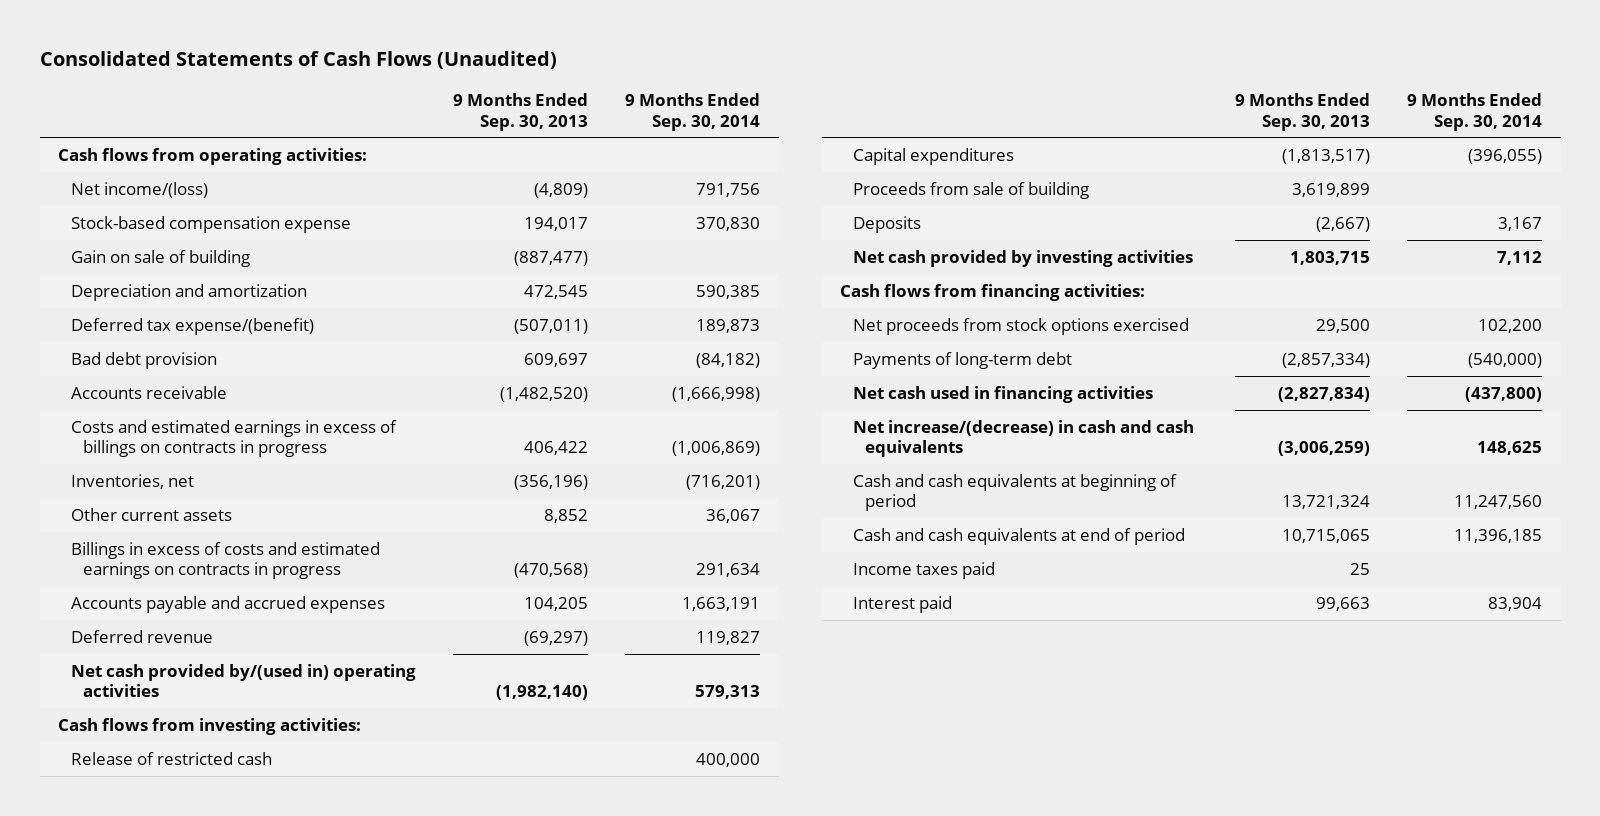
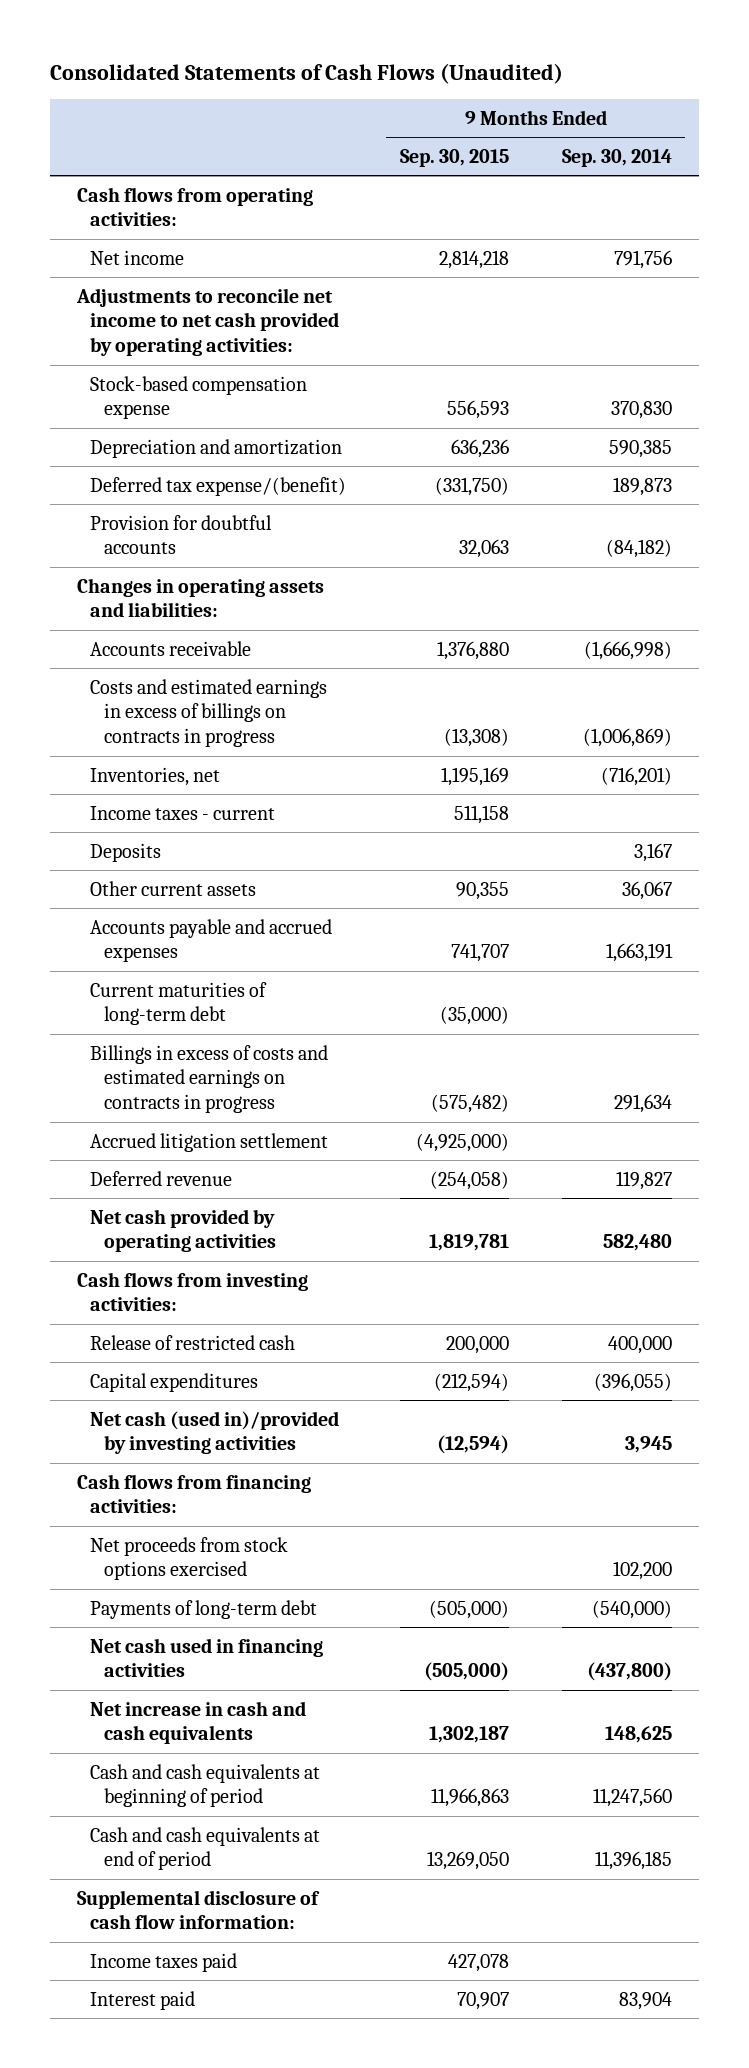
[452,93,588,131] 9 Months Ended Sep. 30, 2013 -> none
none -> [399,148,509,167] Sep. 30, 2015
[70,182,208,199] Net income/(loss) -> [90,249,185,265] Net income
none -> [75,287,340,357] Adjustments to reconcile net income to net cash provided by operating activities:
[70,250,250,268] Gain on sale of building -> none
[70,352,217,370] Bad debt provision -> [90,514,273,555] Provision for doubtful accounts
none -> [76,577,324,618] Changes in operating assets and liabilities:
none -> [90,805,276,820] Income taxes - current
[852,216,921,234] Deposits -> [90,842,162,862] Deposits
none -> [90,981,268,1026] Current maturities of long-term debt
[70,542,380,580] Billings in excess of costs and estimated earnings on contracts in progress -> [90,1044,329,1114] Billings in excess of costs and estimated earnings on contracts in progress
none -> [90,1132,329,1152] Accrued litigation settlement
[70,664,416,698] Net cash provided by/(used in) operating activities -> [90,1208,277,1253] Net cash provided by operating activities
[695,685,761,700] 579,313 -> [603,1234,673,1252] 582,480
[852,182,1089,200] Proceeds from sale of building -> none
[852,250,1193,268] Net cash provided by investing activities -> [90,1410,340,1455] Net cash (used in)/provided by investing activities
[1496,251,1542,266] 7,112 -> [625,1436,673,1454] 3,945
[852,420,1194,458] Net increase/(decrease) in cash and cash equivalents -> [90,1700,307,1745] Net increase in cash and cash equivalents
none -> [76,1889,320,1930] Supplemental disclosure of cash flow information:

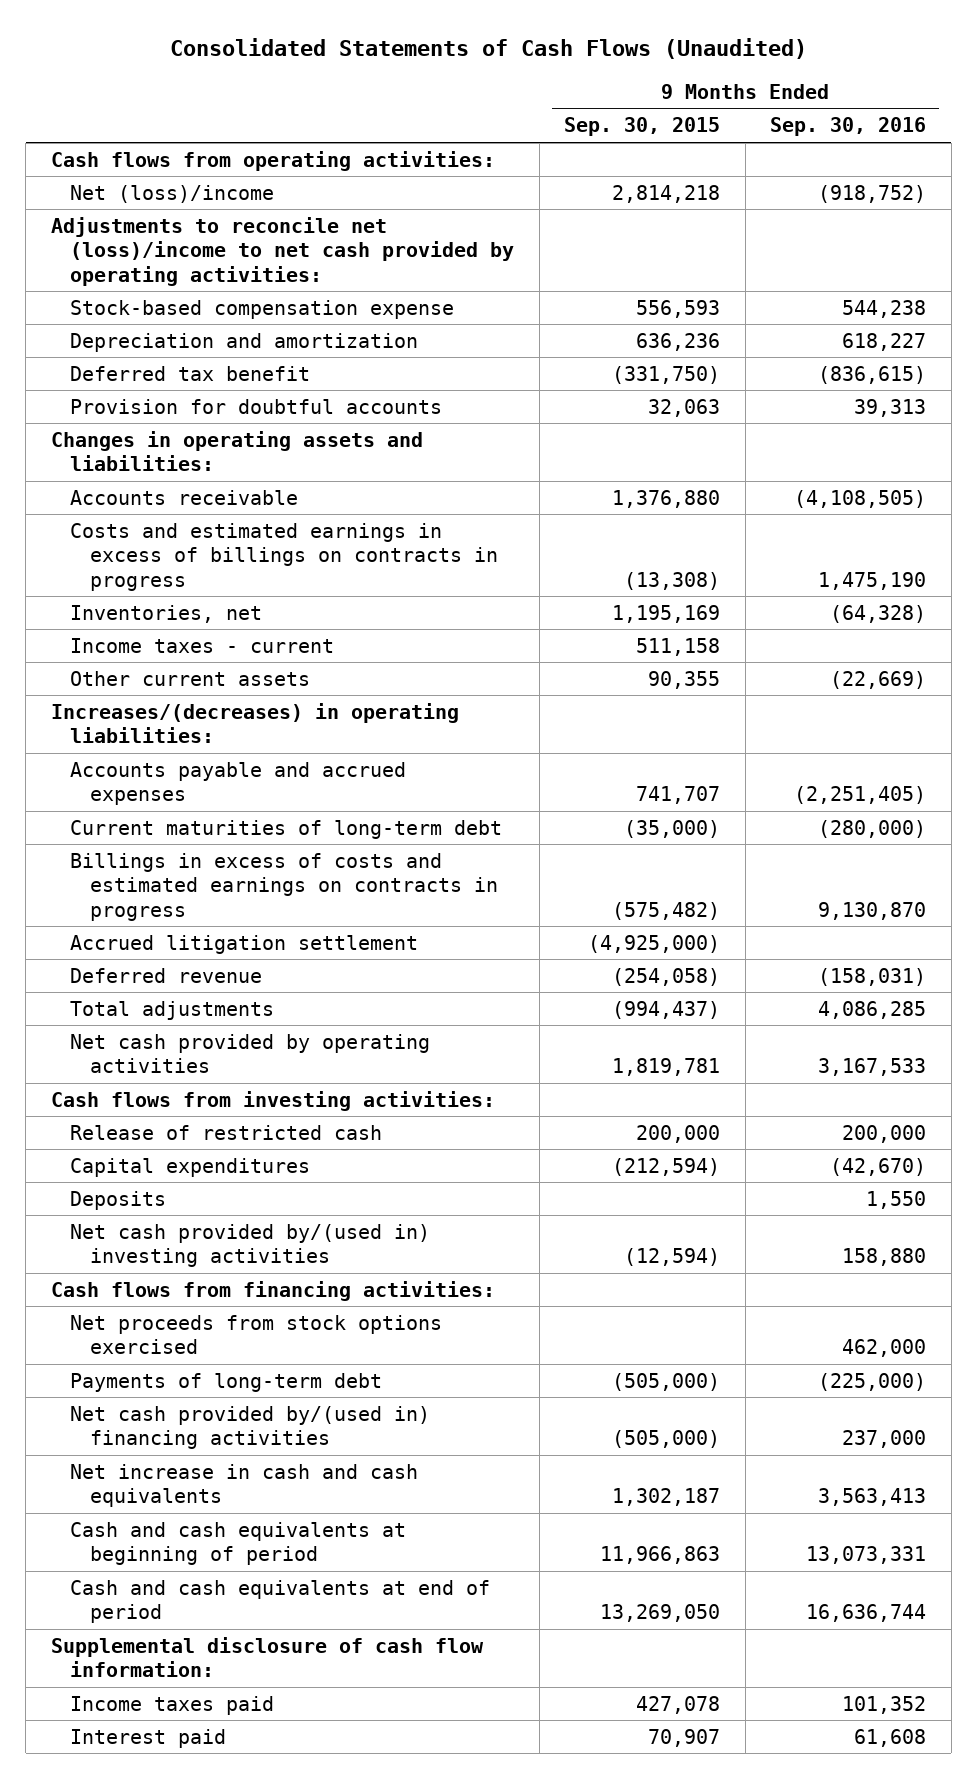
[562,148,673,167] Sep. 30, 2014 -> none
none -> [770,117,927,137] Sep. 30, 2016
[90,249,185,265] Net income -> [70,184,275,203] Net (loss)/income
[75,287,340,357] Adjustments to reconcile net income to net cash provided by operating activities: -> [50,216,515,286] Adjustments to reconcile net (loss)/income to net cash provided by operating activities:
[90,476,347,496] Deferred tax expense/(benefit) -> [70,365,311,381] Deferred tax benefit
none -> [50,702,459,744] Increases/(decreases) in operating liabilities:
none -> [70,1000,275,1020] Total adjustments
[90,842,162,862] Deposits -> [70,1190,167,1210] Deposits
[90,1410,340,1455] Net cash (used in)/provided by investing activities -> [70,1223,431,1268] Net cash provided by/(used in) investing activities
[90,1637,324,1678] Net cash used in financing activities -> [70,1405,431,1450] Net cash provided by/(used in) financing activities

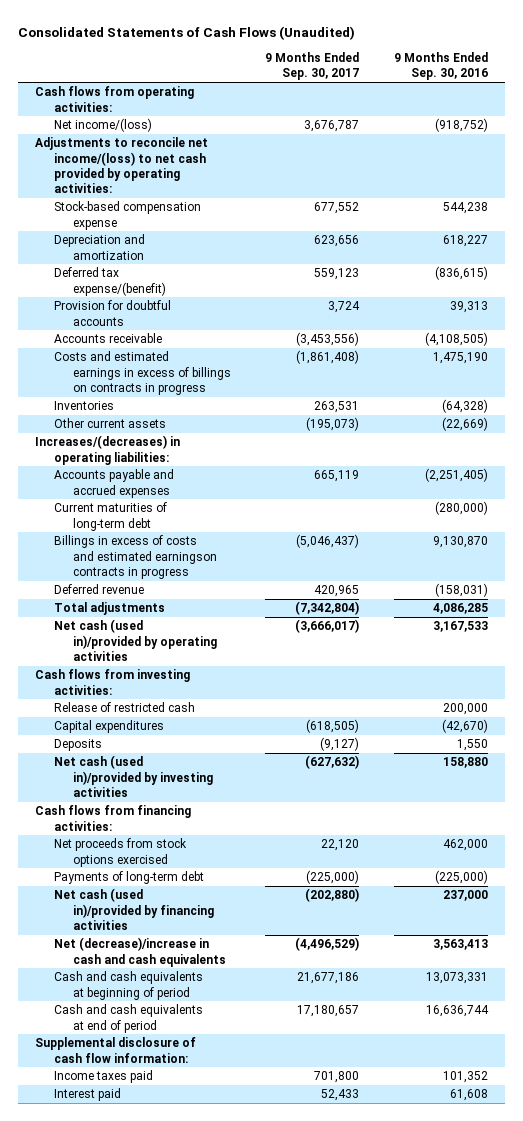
[564,117,721,137] Sep. 30, 2015 -> none
none -> [265,51,360,81] 9 Months Ended Sep. 30, 2017
[70,184,275,203] Net (loss)/income -> [54,118,153,133] Net income/(loss)
[50,216,515,286] Adjustments to reconcile net (loss)/income to net cash provided by operating activities: -> [35,137,209,193] Adjustments to reconcile net income/(loss) to net cash provided by operating activities:
[70,365,311,381] Deferred tax benefit -> [54,267,167,296] Deferred tax expense/(benefit)
[50,430,423,472] Changes in operating assets and liabilities: -> none
[70,637,335,653] Income taxes - current -> none
[70,604,263,623] Inventories, net -> [54,401,115,411] Inventories
[70,934,419,954] Accrued litigation settlement -> none
[70,852,499,921] Billings in excess of costs and estimated earnings on contracts in progress -> [54,535,218,579] Billings in excess of costs and estimated earningson contracts in progress
[70,1033,431,1074] Net cash provided by operating activities -> [54,619,218,661] Net cash (used in)/provided by operating activities
[70,1223,431,1268] Net cash provided by/(used in) investing activities -> [54,755,214,797] Net cash (used in)/provided by investing activities
[70,1405,431,1450] Net cash provided by/(used in) financing activities -> [54,888,215,930] Net cash (used in)/provided by financing activities
[70,1463,419,1508] Net increase in cash and cash equivalents -> [54,937,227,967] Net (decrease)/increase in cash and cash equivalents

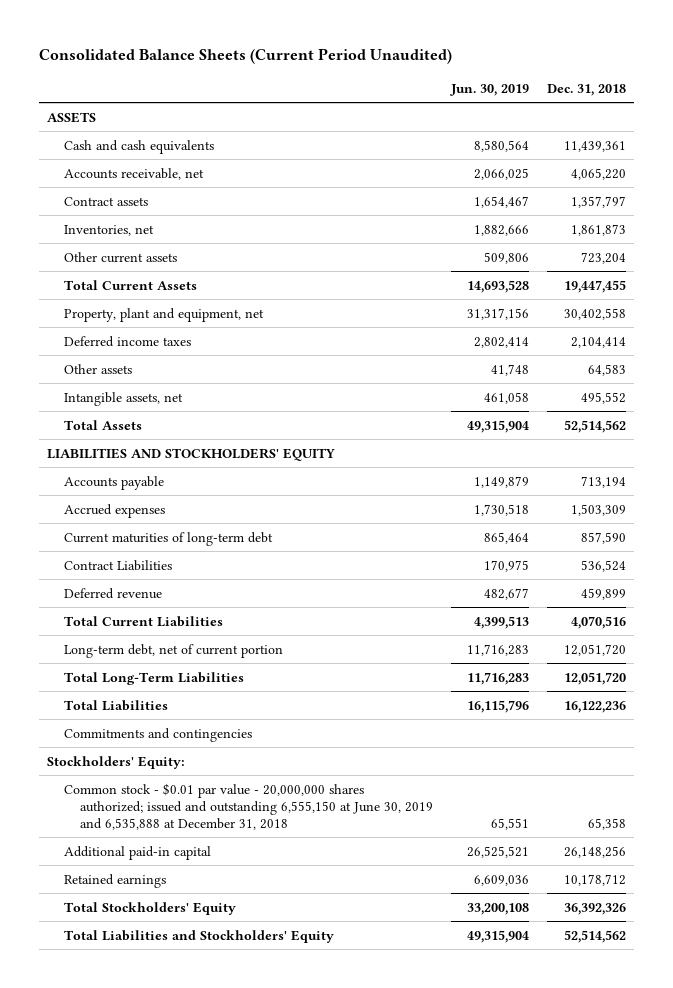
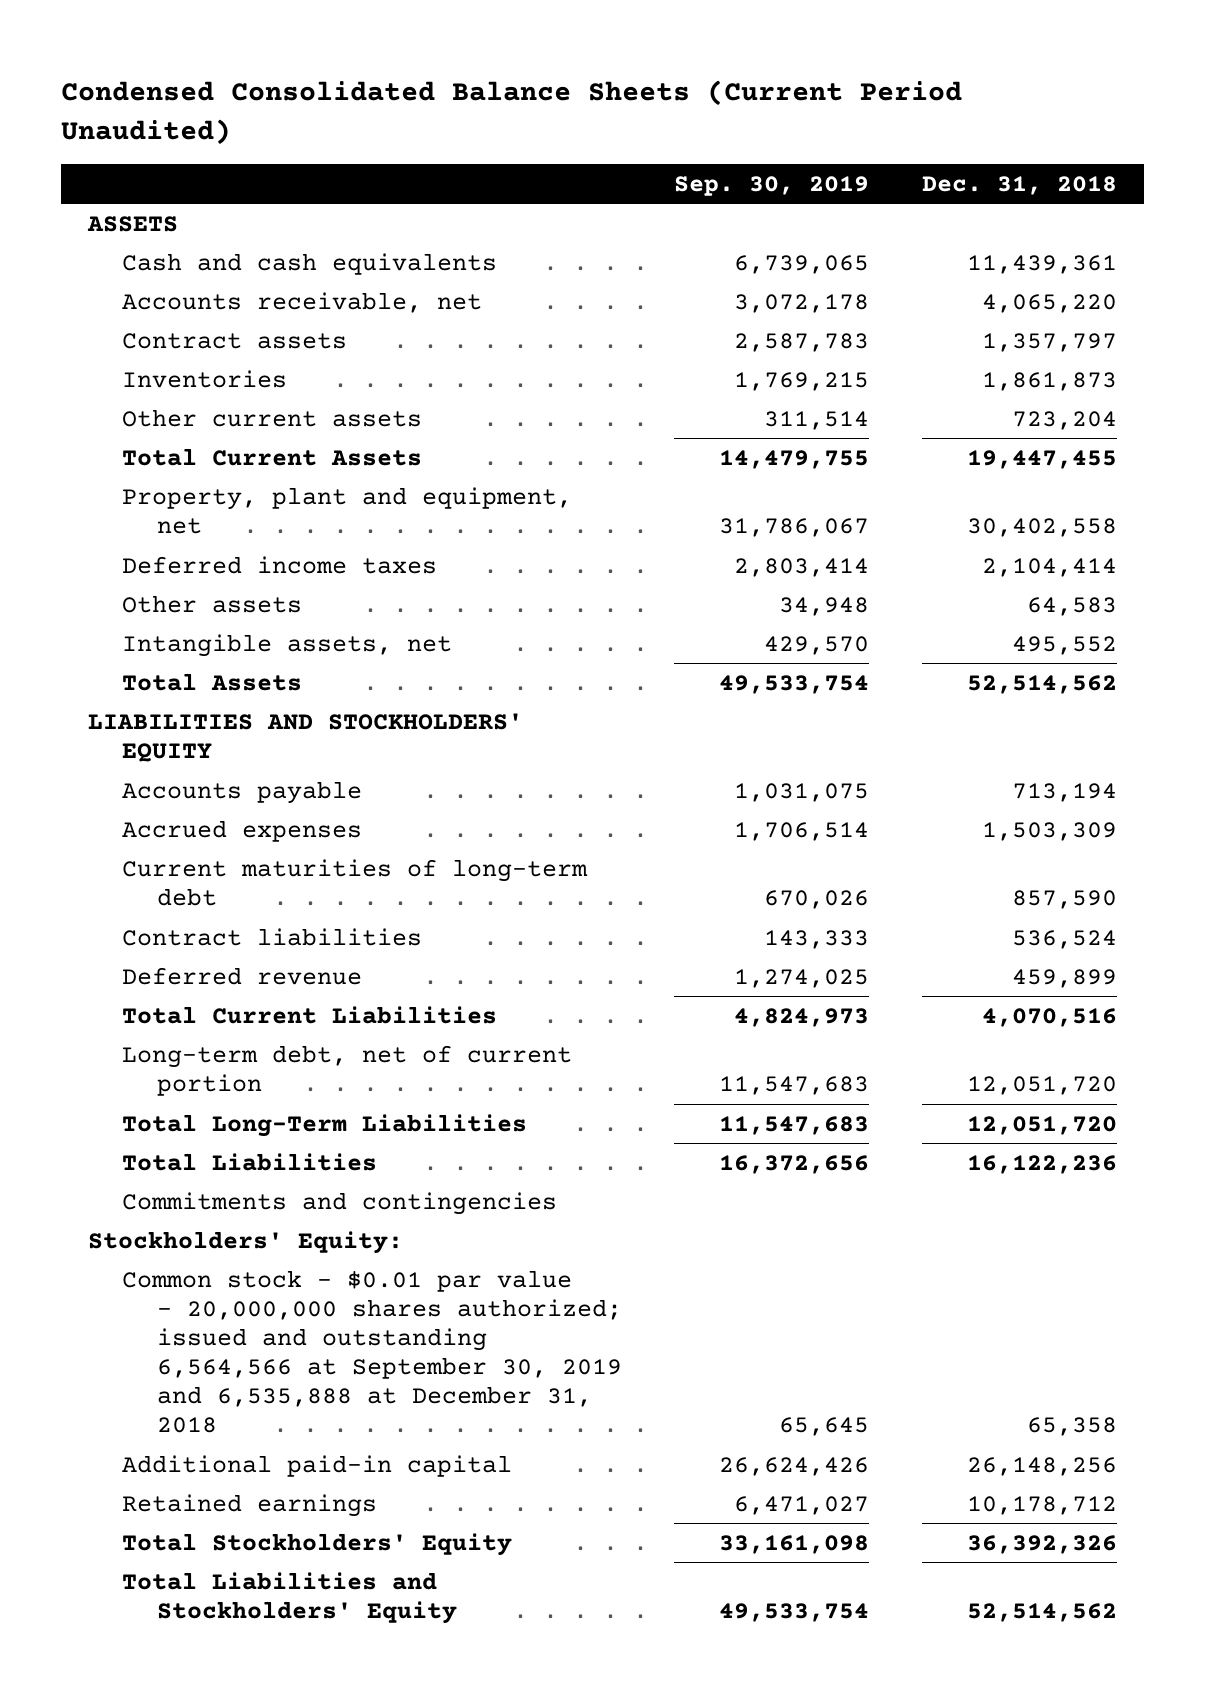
[38,48,452,65] Consolidated Balance Sheets (Current Period Unaudited) -> [61,79,963,145] Condensed Consolidated Balance Sheets (Current Period Unaudited)
[449,83,529,96] Jun. 30, 2019 -> none
none -> [674,175,870,196] Sep. 30, 2019
[63,224,154,236] Inventories, net -> [122,369,288,388] Inventories
[63,559,172,571] Contract Liabilities -> [122,927,423,946] Contract liabilities
[63,782,434,830] Common stock - $0.01 par value - 20,000,000 shares authorized; issued and outstanding 6,555,150 at June 30, 2019 and 6,535,888 at December 31, 2018 -> [122,1269,622,1434] Common stock - $0.01 par value - 20,000,000 shares authorized; issued and outstanding 6,564,566 at September 30, 2019 and 6,535,888 at December 31, 2018

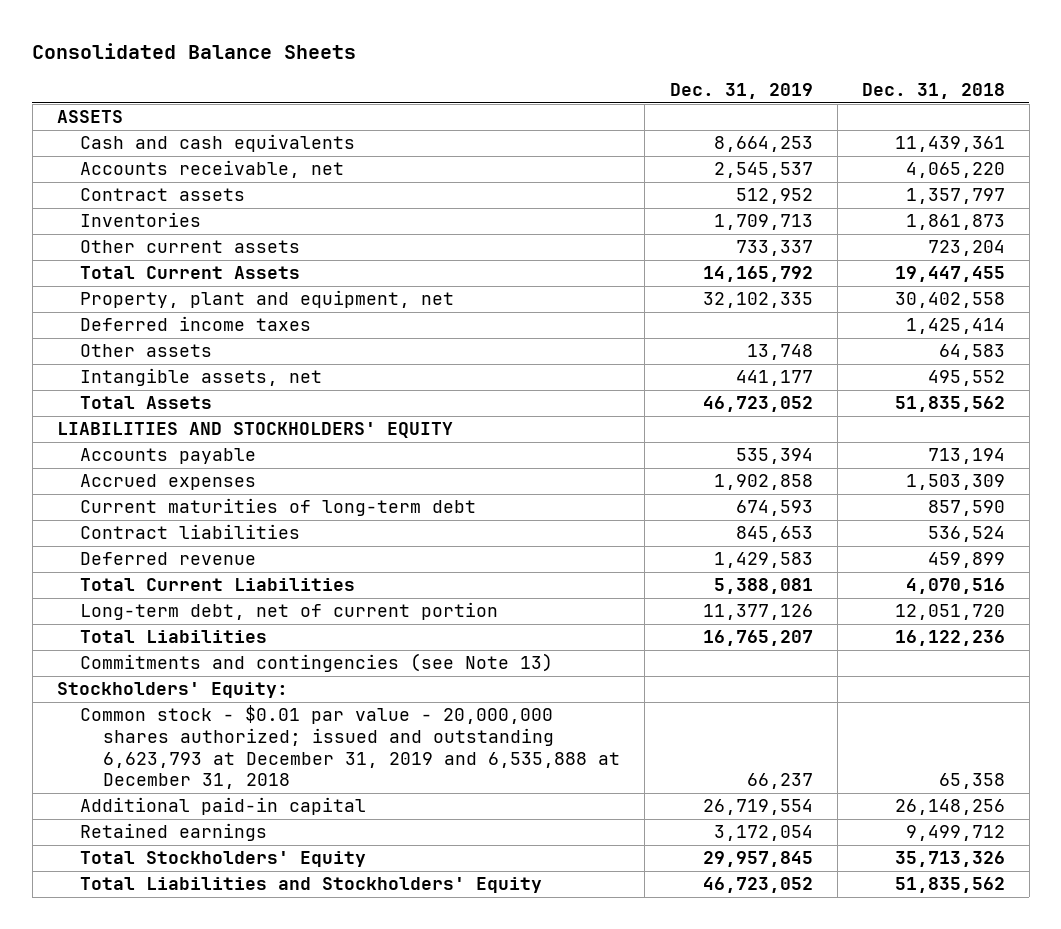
[61,79,963,145] Condensed Consolidated Balance Sheets (Current Period Unaudited) -> [32,43,357,60] Consolidated Balance Sheets
[674,175,870,196] Sep. 30, 2019 -> none
none -> [669,83,813,100] Dec. 31, 2019
[982,557,1118,577] 2,104,414 -> [905,318,1005,335] 1,425,414
[967,674,1118,694] 52,514,562 -> [894,396,1005,413] 51,835,562
[122,1113,528,1137] Total Long-Term Liabilities -> none
[122,1191,558,1215] Commitments and contingencies -> [79,653,553,673] Commitments and contingencies (see Note 13)
[122,1269,622,1434] Common stock - $0.01 par value - 20,000,000 shares authorized; issued and outstanding 6,564,566 at September 30, 2019 and 6,535,888 at December 31, 2018 -> [79,705,621,790] Common stock - $0.01 par value - 20,000,000 shares authorized; issued and outstanding 6,623,793 at December 31, 2019 and 6,535,888 at December 31, 2018
[967,1495,1118,1515] 10,178,712 -> [905,825,1005,842] 9,499,712
[967,1534,1118,1554] 36,392,326 -> [894,851,1005,868] 35,713,326
[967,1603,1118,1623] 52,514,562 -> [894,877,1005,894] 51,835,562

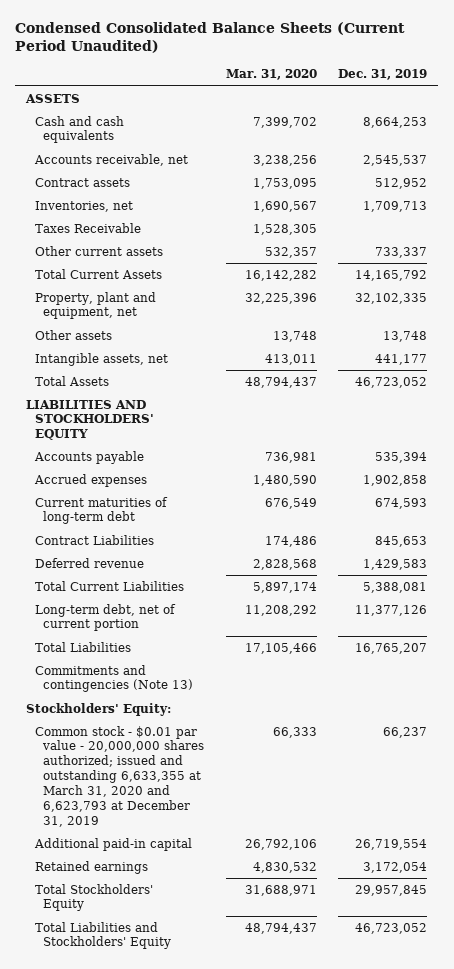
[32,43,357,60] Consolidated Balance Sheets -> [15,22,406,54] Condensed Consolidated Balance Sheets (Current Period Unaudited)
[861,83,1005,100] Dec. 31, 2018 -> none
none -> [225,69,317,81] Mar. 31, 2020
[79,212,201,228] Inventories -> [34,200,133,212] Inventories, net
none -> [34,222,141,233] Taxes Receivable
[79,316,311,332] Deferred income taxes -> none
[79,524,300,540] Contract liabilities -> [34,534,154,545] Contract Liabilities
[79,653,553,673] Commitments and contingencies (see Note 13) -> [34,664,193,693] Commitments and contingencies (Note 13)
[79,705,621,790] Common stock - $0.01 par value - 20,000,000 shares authorized; issued and outstanding 6,623,793 at December 31, 2019 and 6,535,888 at December 31, 2018 -> [34,725,204,827] Common stock - $0.01 par value - 20,000,000 shares authorized; issued and outstanding 6,633,355 at March 31, 2020 and 6,623,793 at December 31, 2019

